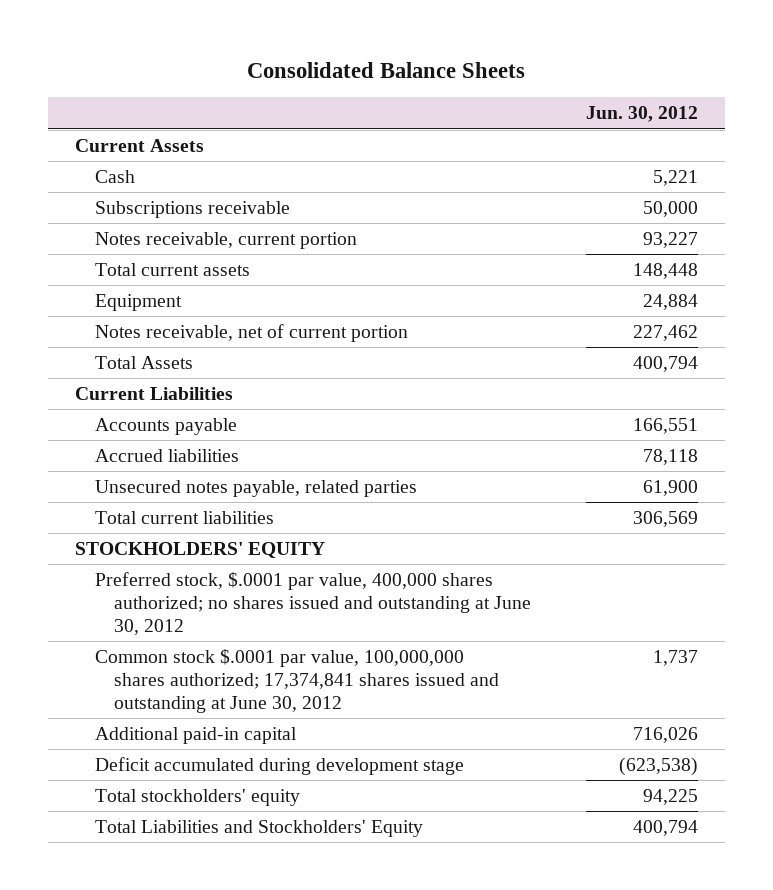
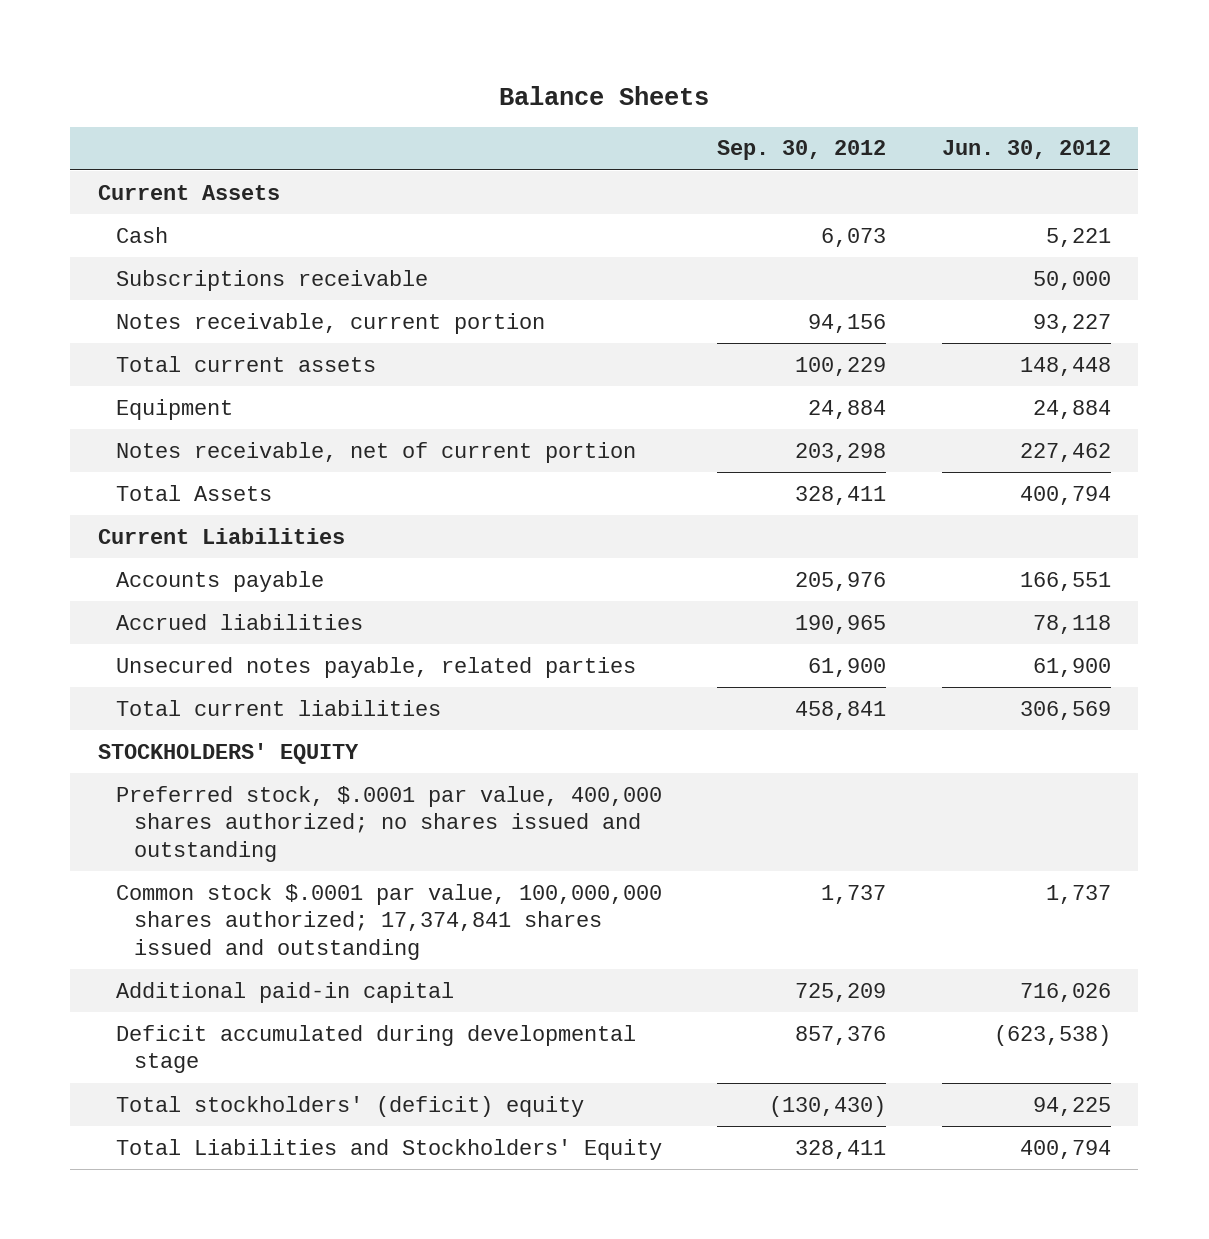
[247,61,526,78] Consolidated Balance Sheets -> [499,85,710,105] Balance Sheets
none -> [717,140,887,161] Sep. 30, 2012
[94,571,532,635] Preferred stock, $.0001 par value, 400,000 shares authorized; no shares issued and outstanding at June 30, 2012 -> [116,785,663,863] Preferred stock, $.0001 par value, 400,000 shares authorized; no shares issued and outstanding
[94,648,500,713] Common stock $.0001 par value, 100,000,000 shares authorized; 17,374,841 shares issued and outstanding at June 30, 2012 -> [116,883,663,961] Common stock $.0001 par value, 100,000,000 shares authorized; 17,374,841 shares issued and outstanding
[94,756,464,775] Deficit accumulated during development stage -> [116,1024,637,1074] Deficit accumulated during developmental stage
[94,788,300,806] Total stockholders' equity -> [116,1095,585,1117] Total stockholders' (deficit) equity

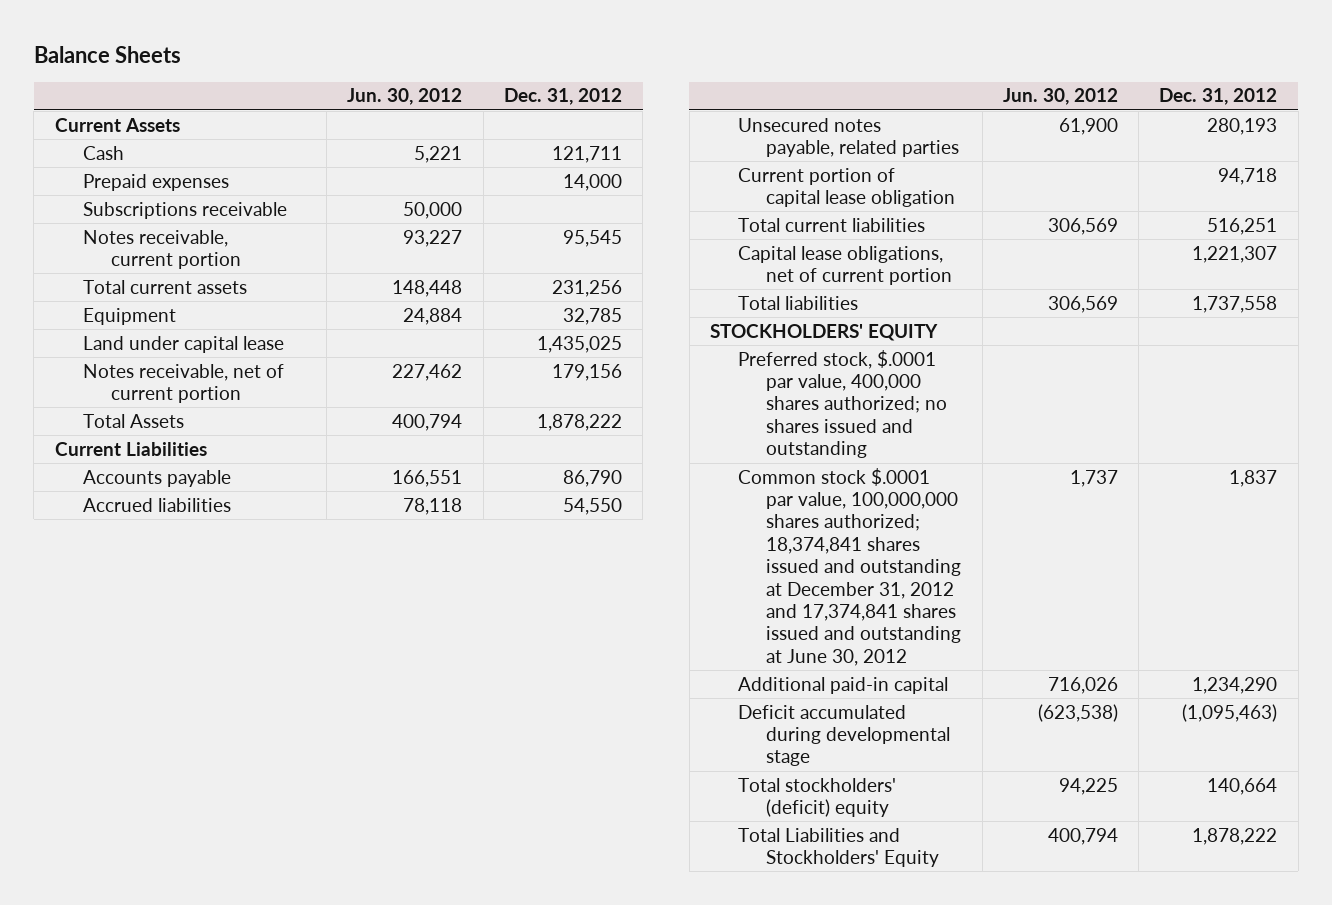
[717,140,887,161] Sep. 30, 2012 -> none
none -> [503,88,622,106] Dec. 31, 2012
none -> [82,173,229,191] Prepaid expenses
none -> [82,335,284,353] Land under capital lease
none -> [738,167,956,208] Current portion of capital lease obligation
none -> [738,245,953,286] Capital lease obligations, net of current portion
none -> [738,295,859,310] Total liabilities
[116,883,663,961] Common stock $.0001 par value, 100,000,000 shares authorized; 17,374,841 shares issued and outstanding -> [738,467,962,666] Common stock $.0001 par value, 100,000,000 shares authorized; 18,374,841 shares issued and outstanding at December 31, 2012 and 17,374,841 shares issued and outstanding at June 30, 2012

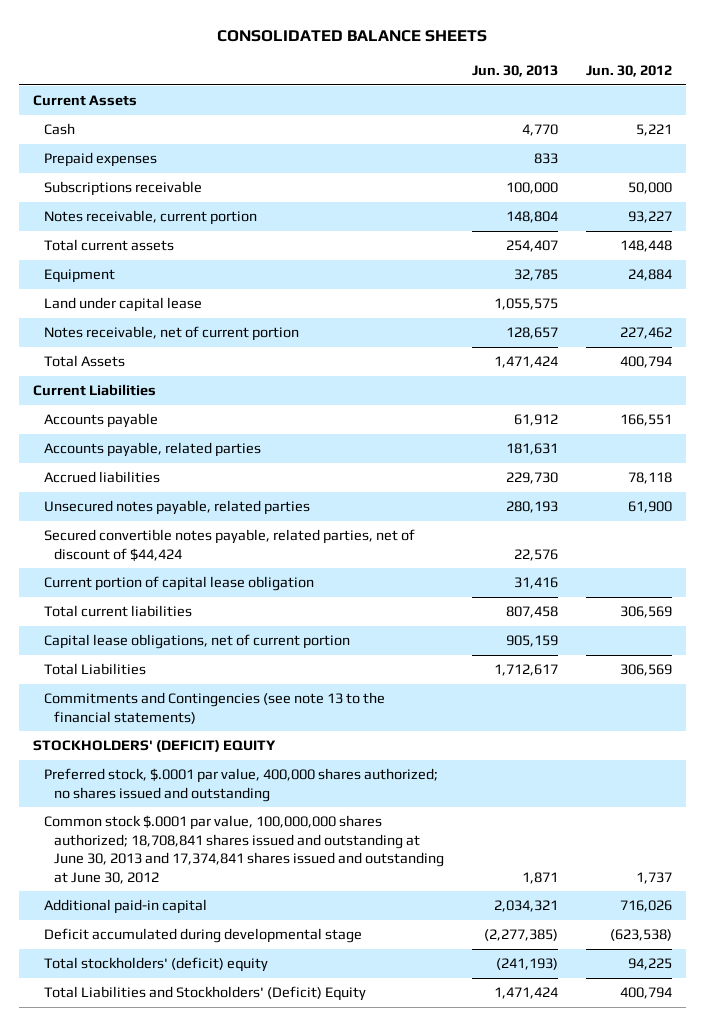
[33,45,181,63] Balance Sheets -> [217,30,488,43] CONSOLIDATED BALANCE SHEETS
[503,88,622,106] Dec. 31, 2012 -> none
none -> [472,65,559,78] Jun. 30, 2013
none -> [43,442,261,458] Accounts payable, related parties
none -> [43,529,415,562] Secured convertible notes payable, related parties, net of discount of $44,424
[738,295,859,310] Total liabilities -> [43,663,146,676] Total Liabilities
none -> [43,692,385,724] Commitments and Contingencies (see note 13 to the financial statements)
[710,323,939,341] STOCKHOLDERS' EQUITY -> [32,740,276,753] STOCKHOLDERS' (DEFICIT) EQUITY
[738,467,962,666] Common stock $.0001 par value, 100,000,000 shares authorized; 18,374,841 shares issued and outstanding at December 31, 2012 and 17,374,841 shares issued and outstanding at June 30, 2012 -> [43,815,445,884] Common stock $.0001 par value, 100,000,000 shares authorized; 18,708,841 shares issued and outstanding at June 30, 2013 and 17,374,841 shares issued and outstanding at June 30, 2012
[738,827,940,868] Total Liabilities and Stockholders' Equity -> [43,986,366,1002] Total Liabilities and Stockholders' (Deficit) Equity

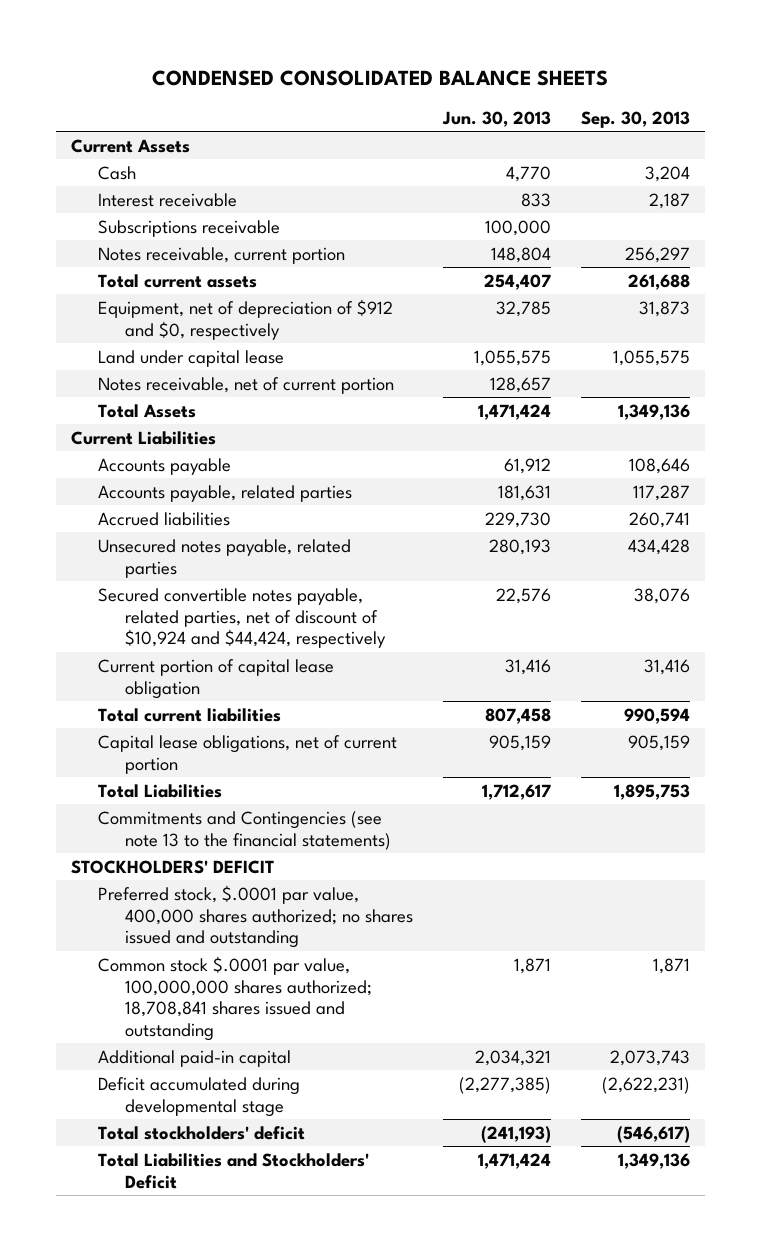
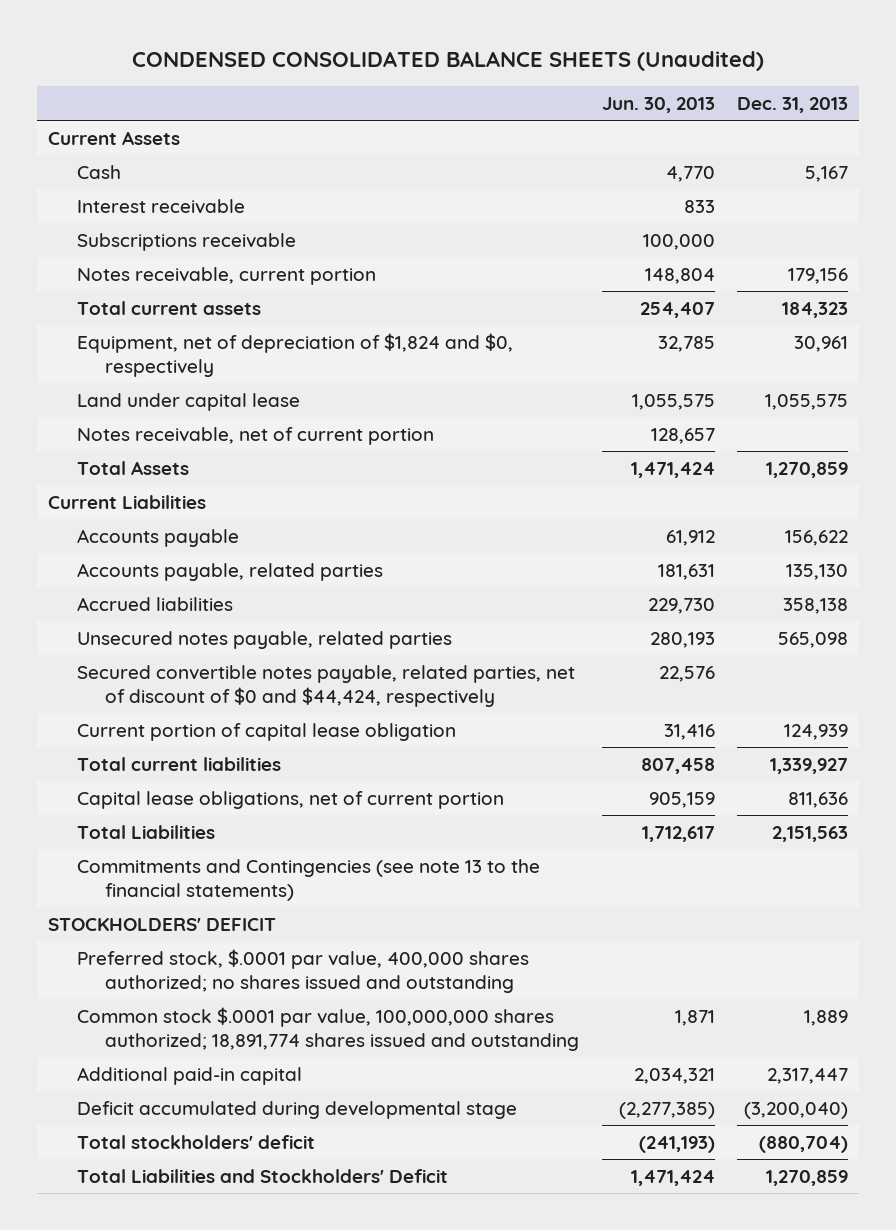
[152,69,609,86] CONDENSED CONSOLIDATED BALANCE SHEETS -> [132,50,765,71] CONDENSED CONSOLIDATED BALANCE SHEETS (Unaudited)
[580,110,690,128] Sep. 30, 2013 -> none
none -> [737,96,849,113] Dec. 31, 2013
[97,298,393,340] Equipment, net of depreciation of $912 and $0, respectively -> [76,332,513,377] Equipment, net of depreciation of $1,824 and $0, respectively
[97,587,386,649] Secured convertible notes payable, related parties, net of discount of $10,924 and $44,424, respectively -> [76,664,575,707] Secured convertible notes payable, related parties, net of discount of $0 and $44,424, respectively
[97,955,372,1041] Common stock $.0001 par value, 100,000,000 shares authorized; 18,708,841 shares issued and outstanding -> [76,1006,580,1051] Common stock $.0001 par value, 100,000,000 shares authorized; 18,891,774 shares issued and outstanding

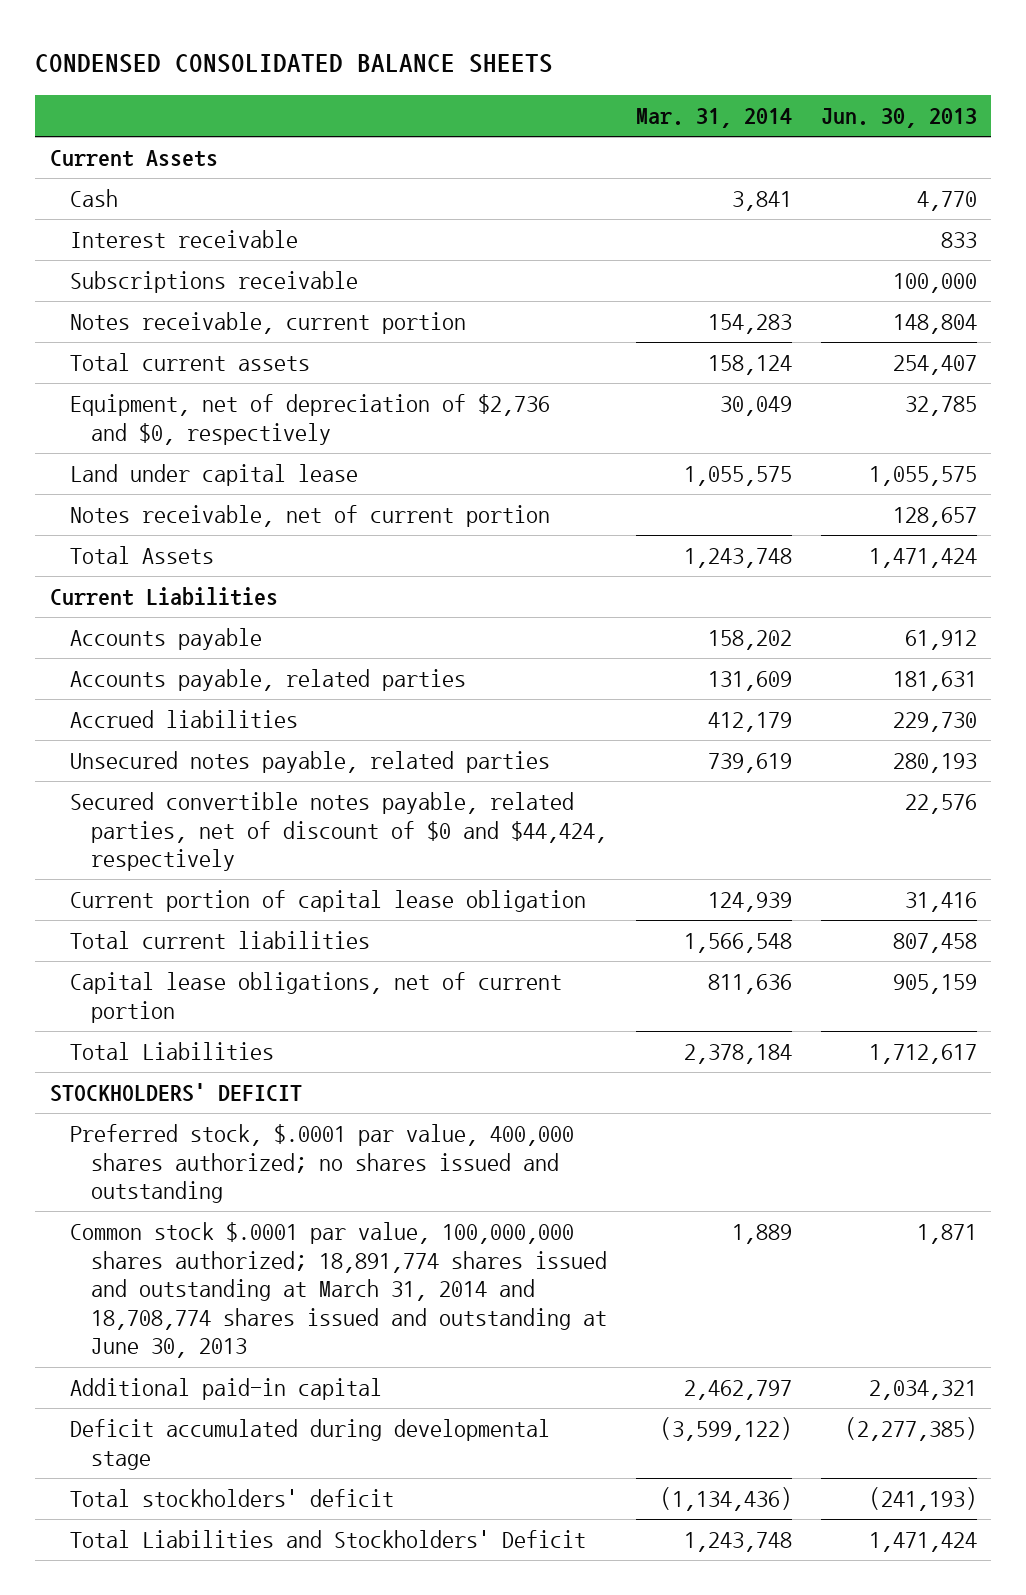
[132,50,765,71] CONDENSED CONSOLIDATED BALANCE SHEETS (Unaudited) -> [35,54,554,74] CONDENSED CONSOLIDATED BALANCE SHEETS
[737,96,849,113] Dec. 31, 2013 -> none
none -> [635,108,792,129] Mar. 31, 2014
[76,332,513,377] Equipment, net of depreciation of $1,824 and $0, respectively -> [70,394,551,445] Equipment, net of depreciation of $2,736 and $0, respectively
[76,858,540,901] Commitments and Contingencies (see note 13 to the financial statements) -> none
[76,1006,580,1051] Common stock $.0001 par value, 100,000,000 shares authorized; 18,891,774 shares issued and outstanding -> [70,1222,607,1359] Common stock $.0001 par value, 100,000,000 shares authorized; 18,891,774 shares issued and outstanding at March 31, 2014 and 18,708,774 shares issued and outstanding at June 30, 2013

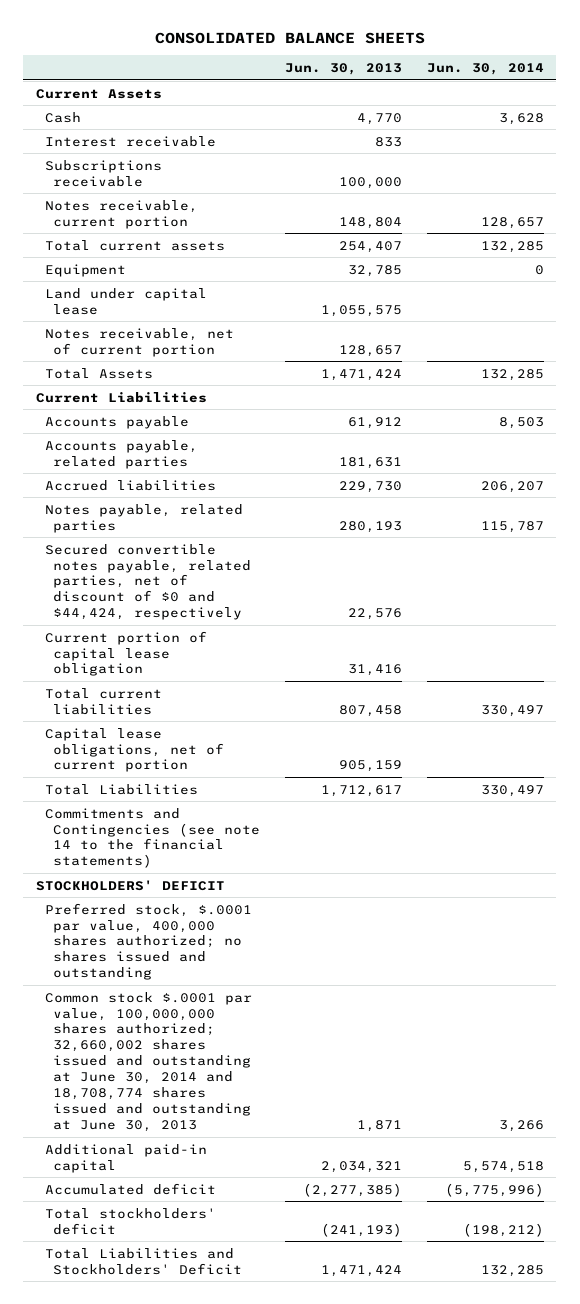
[35,54,554,74] CONDENSED CONSOLIDATED BALANCE SHEETS -> [154,31,425,44] CONSOLIDATED BALANCE SHEETS
[635,108,792,129] Mar. 31, 2014 -> none
none -> [426,62,544,75] Jun. 30, 2014
[70,394,551,445] Equipment, net of depreciation of $2,736 and $0, respectively -> [44,263,126,277] Equipment
[70,751,551,774] Unsecured notes payable, related parties -> [44,503,243,533] Notes payable, related parties
none -> [44,807,261,869] Commitments and Contingencies (see note 14 to the financial statements)
[70,1222,607,1359] Common stock $.0001 par value, 100,000,000 shares authorized; 18,891,774 shares issued and outstanding at March 31, 2014 and 18,708,774 shares issued and outstanding at June 30, 2013 -> [44,991,252,1133] Common stock $.0001 par value, 100,000,000 shares authorized; 32,660,002 shares issued and outstanding at June 30, 2014 and 18,708,774 shares issued and outstanding at June 30, 2013
[70,1419,551,1470] Deficit accumulated during developmental stage -> [44,1182,216,1195] Accumulated deficit

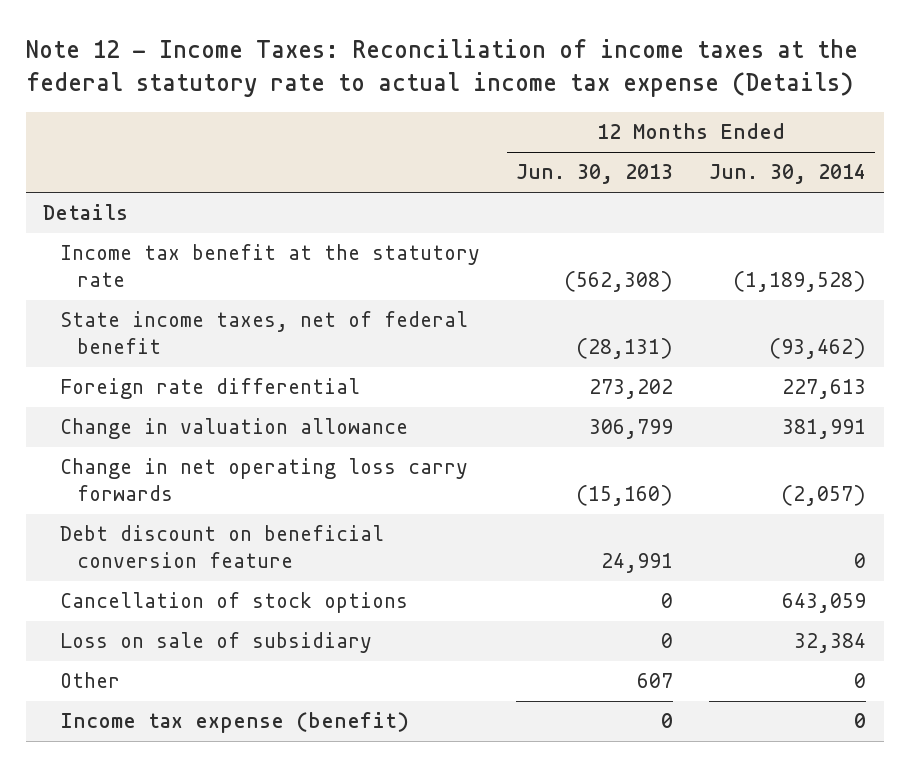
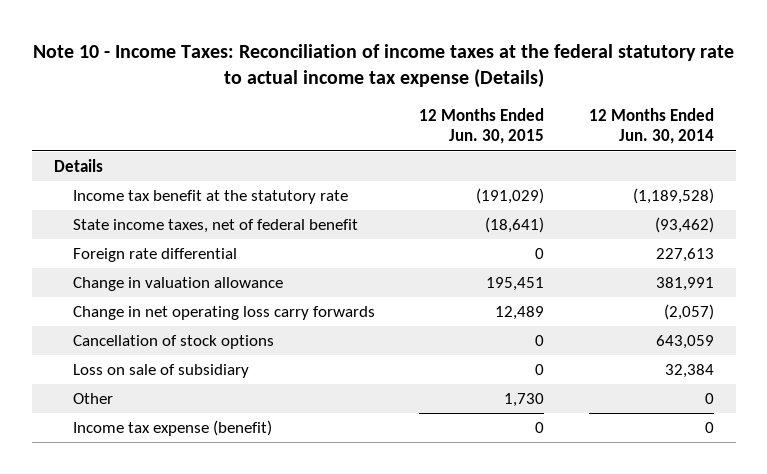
[25,39,858,97] Note 12 - Income Taxes: Reconciliation of income taxes at the federal statutory rate to actual income tax expense (Details) -> [32,43,734,89] Note 10 - Income Taxes: Reconciliation of income taxes at the federal statutory rate to actual income tax expense (Details)
[516,164,674,185] Jun. 30, 2013 -> none
none -> [419,108,545,145] 12 Months Ended Jun. 30, 2015
[60,525,385,569] Debt discount on beneficial conversion feature -> none

